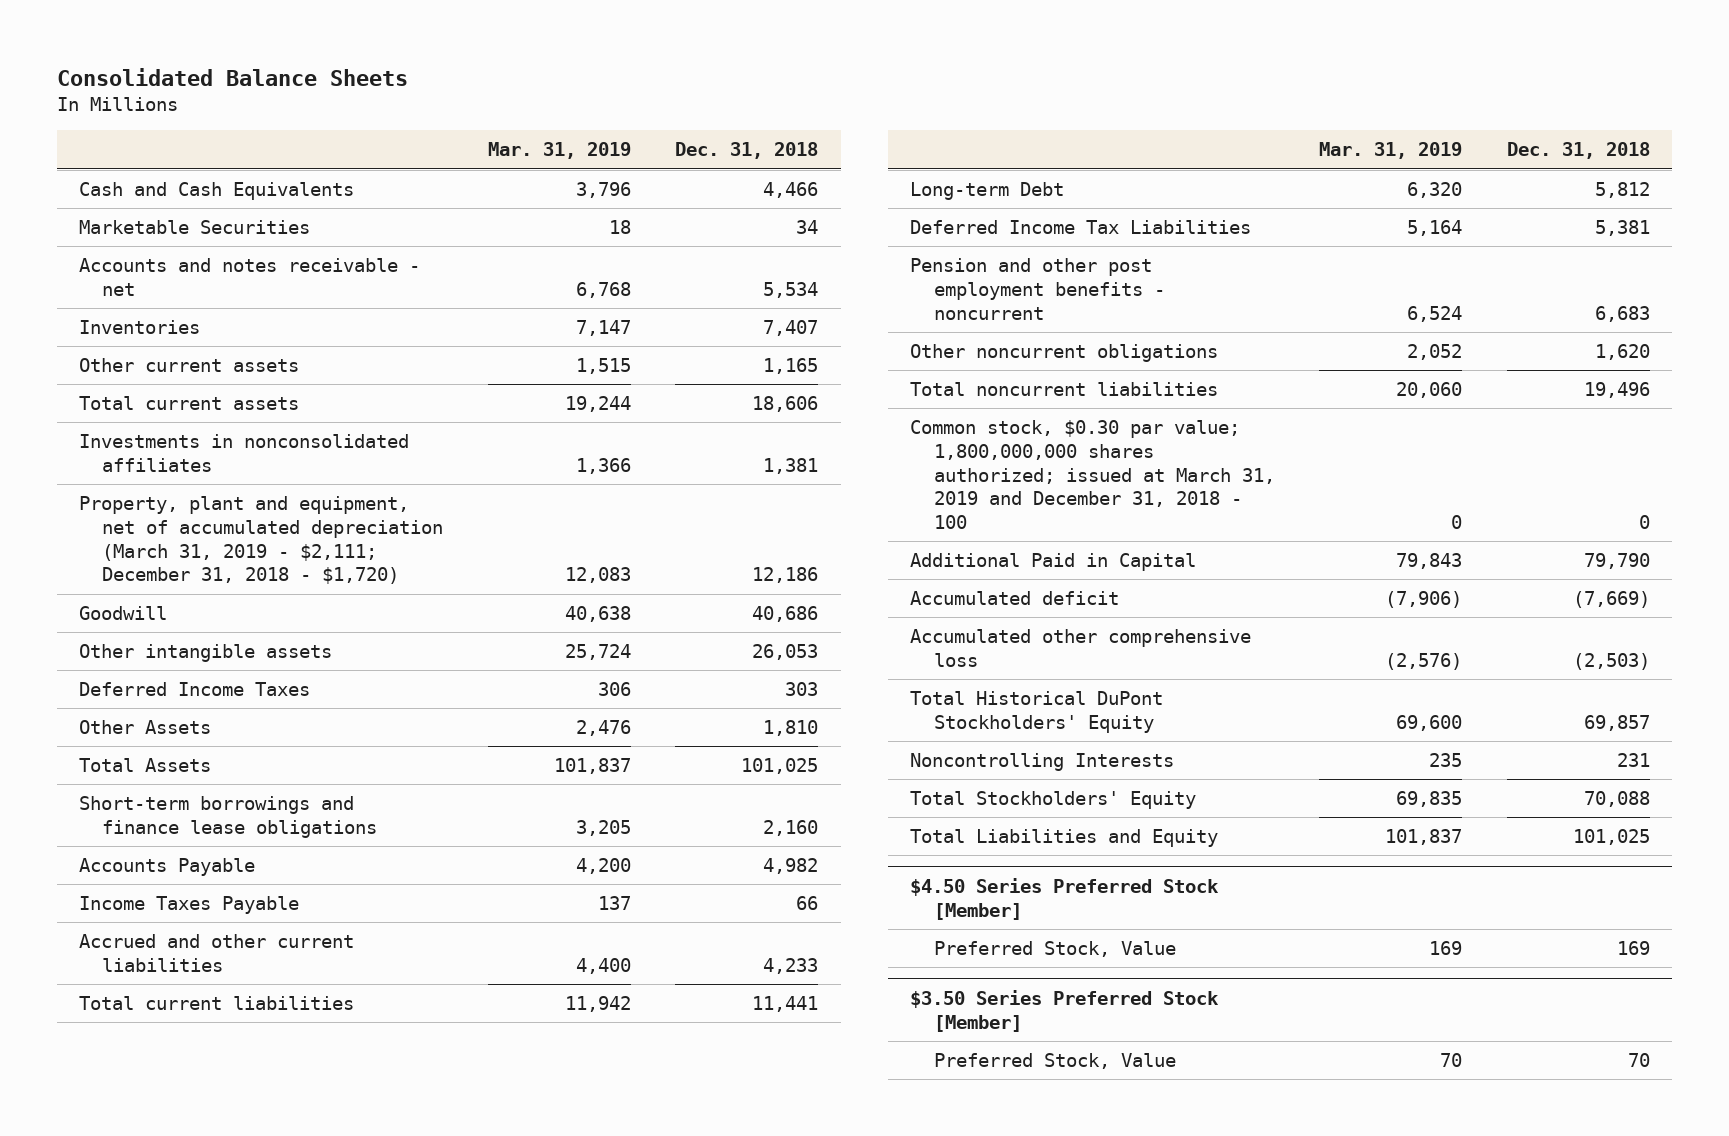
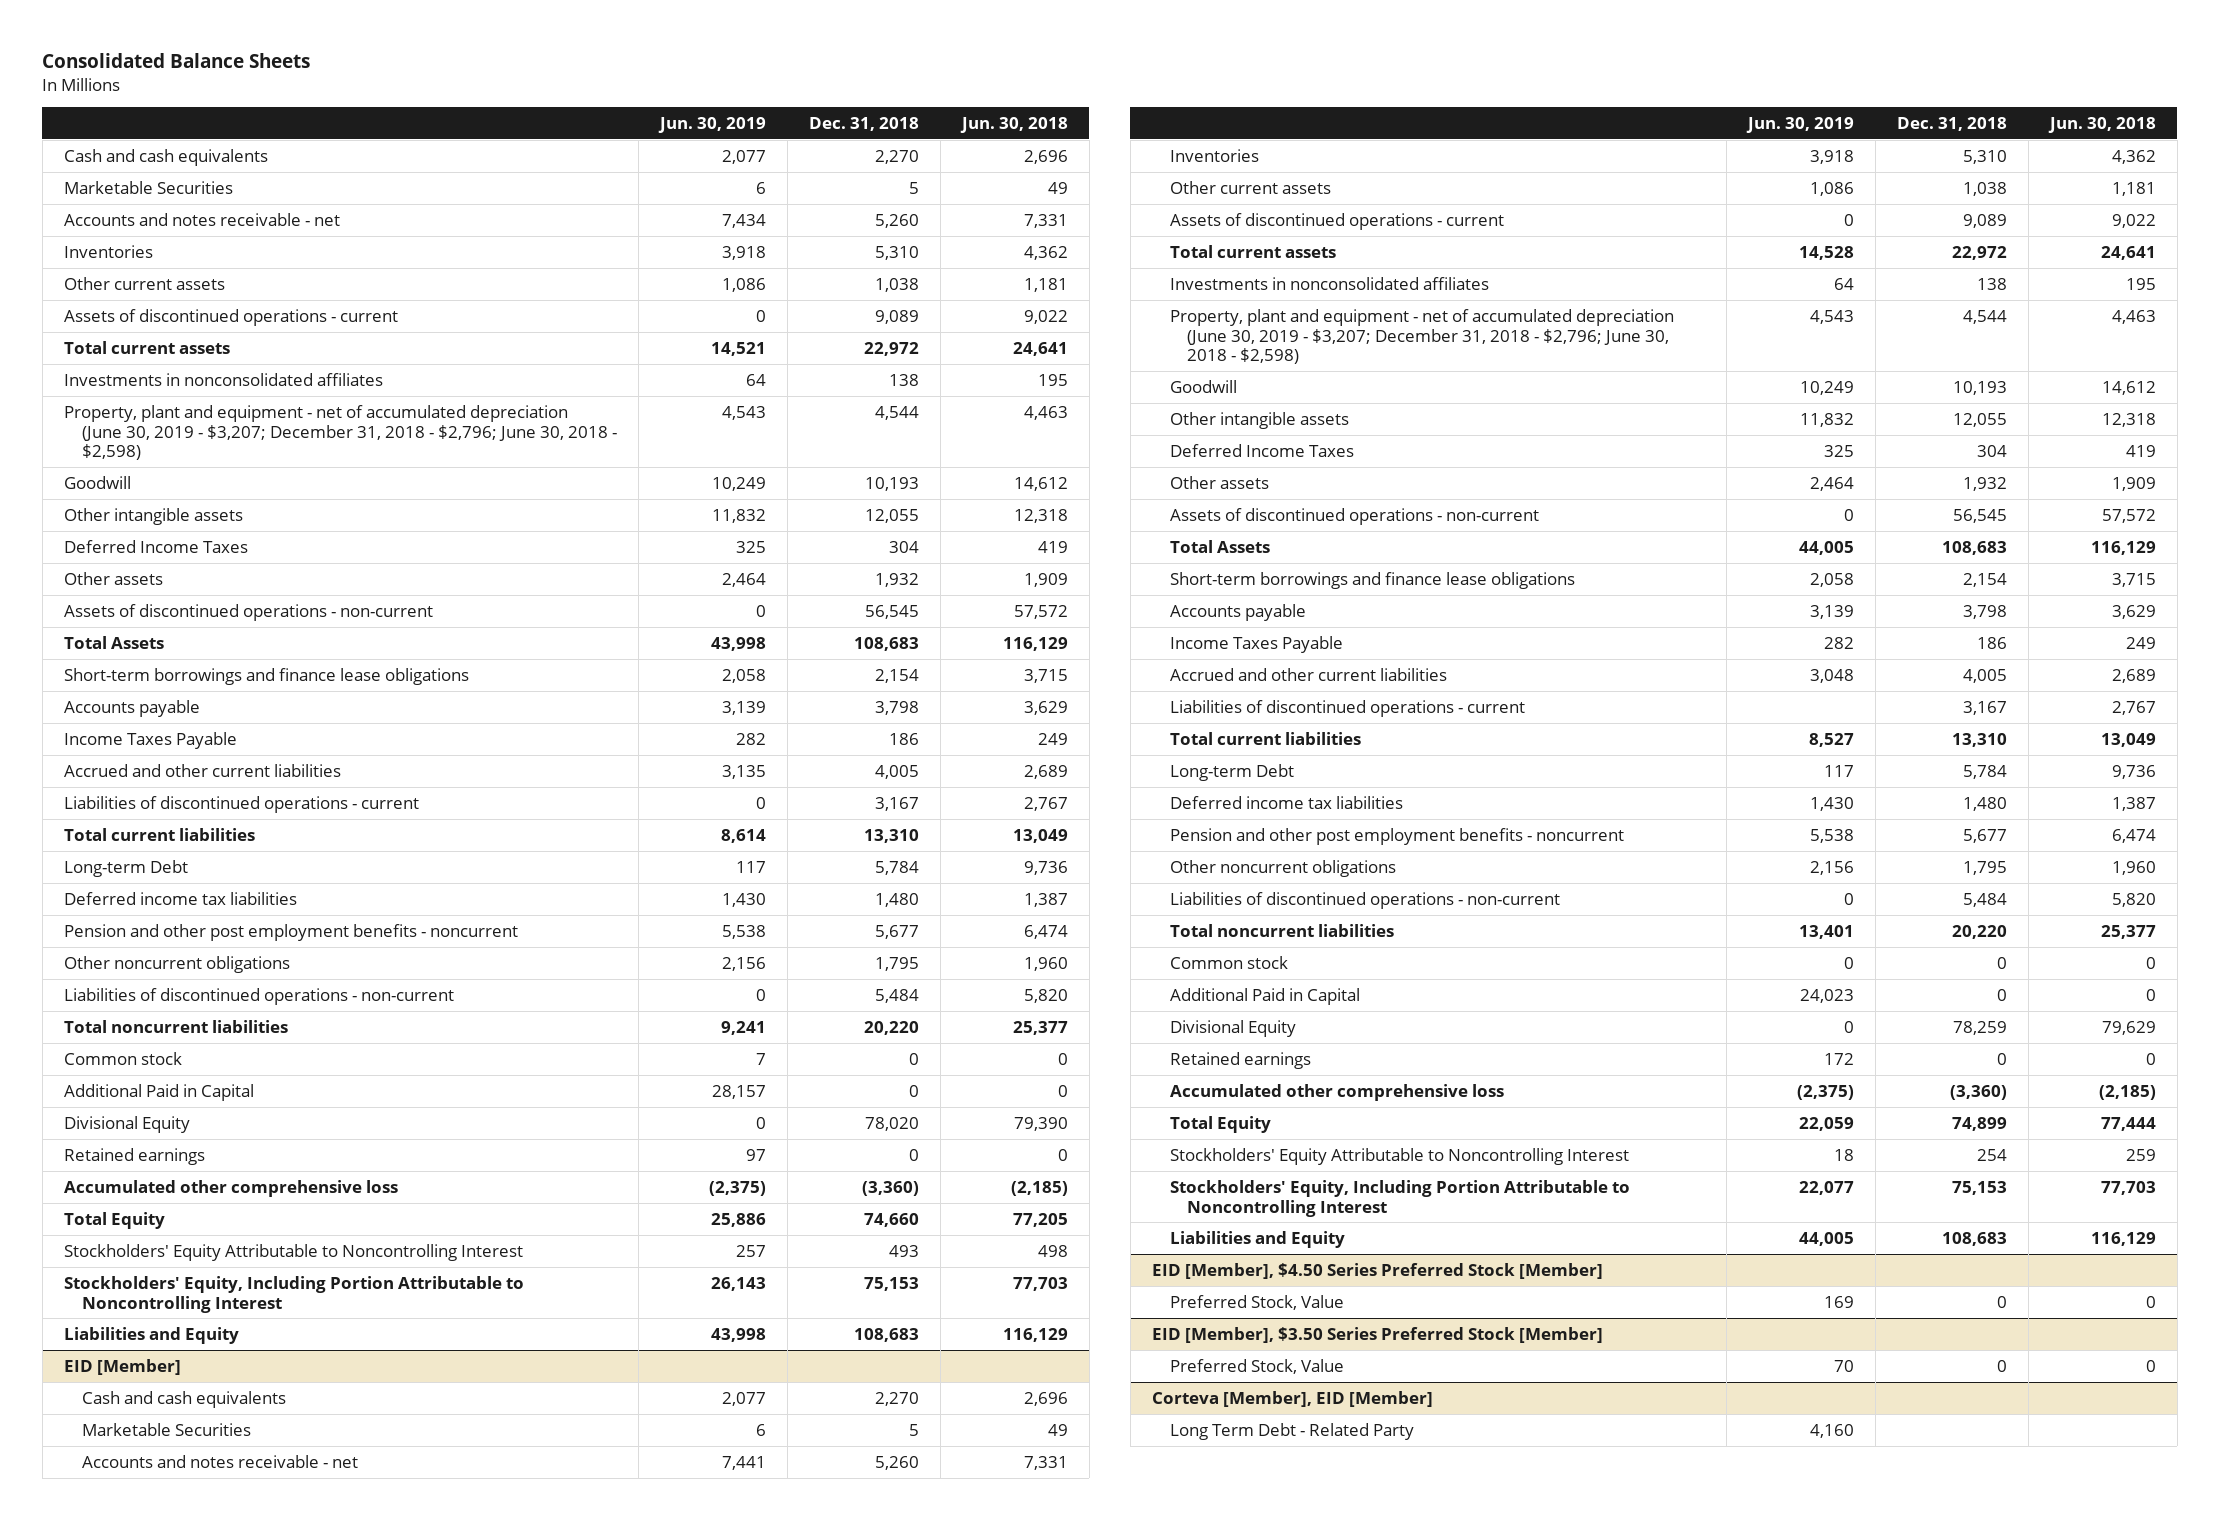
[487,142,631,160] Mar. 31, 2019 -> none
none -> [657,116,766,133] Jun. 30, 2019
none -> [959,116,1068,133] Jun. 30, 2018
[910,591,1120,606] Accumulated deficit -> none
[78,182,354,201] Cash and Cash Equivalents -> [63,148,268,166] Cash and cash equivalents
[763,182,819,199] 4,466 -> [874,149,919,164] 2,270
[796,220,819,235] 34 -> [908,181,919,194] 5
[763,281,819,298] 5,534 -> [874,213,919,228] 5,260
[763,320,819,337] 7,407 -> [874,245,919,260] 5,310
[763,358,819,375] 1,165 -> [874,277,919,292] 1,038
none -> [63,308,398,326] Assets of discontinued operations - current
[752,396,819,413] 18,606 -> [863,341,919,356] 22,972
[763,457,819,474] 1,381 -> [888,373,919,386] 138
[78,496,444,585] Property, plant and equipment, net of accumulated depreciation (March 31, 2019 - $2,111; December 31, 2018 - $1,720) -> [63,404,617,461] Property, plant and equipment - net of accumulated depreciation (June 30, 2019 - $3,207; December 31, 2018 - $2,796; June 30, 2018 - $2,598)
[752,567,819,584] 12,186 -> [874,405,919,420] 4,544
[752,606,819,623] 40,686 -> [864,476,919,491] 10,193
[752,644,819,661] 26,053 -> [864,508,919,523] 12,055
[785,682,819,697] 303 -> [888,540,919,553] 304
[78,720,211,735] Other Assets -> [63,571,163,585] Other assets
[763,720,819,737] 1,810 -> [874,572,919,587] 1,932
none -> [63,603,433,621] Assets of discontinued operations - non-current
[741,758,819,775] 101,025 -> [853,636,919,651] 108,683
[763,819,819,836] 2,160 -> [874,668,919,683] 2,154
[78,858,255,877] Accounts Payable -> [63,699,200,717] Accounts payable
[763,858,819,875] 4,982 -> [874,700,919,715] 3,798
[796,896,819,911] 66 -> [888,732,919,745] 186
[763,957,819,974] 4,233 -> [874,764,919,779] 4,005
none -> [63,795,419,813] Liabilities of discontinued operations - current
[752,996,819,1013] 11,441 -> [863,828,919,843] 13,310
[1594,182,1650,199] 5,812 -> [874,860,919,875] 5,784
[910,220,1252,235] Deferred Income Tax Liabilities -> [63,891,297,905] Deferred income tax liabilities
[1594,220,1650,237] 5,381 -> [874,892,919,907] 1,480
[1594,305,1650,322] 6,683 -> [874,924,919,939] 5,677
[1594,344,1650,361] 1,620 -> [874,956,919,971] 1,795
none -> [63,987,454,1005] Liabilities of discontinued operations - non-current
[1583,382,1650,399] 19,496 -> [863,1020,919,1035] 20,220
[910,420,1275,530] Common stock, $0.30 par value; 1,800,000,000 shares authorized; issued at March 31, 2019 and December 31, 2018 - 100 -> [63,1051,182,1065] Common stock
[1583,553,1650,570] 79,790 -> [908,1084,919,1097] 0
none -> [63,1115,190,1133] Divisional Equity
none -> [63,1147,205,1165] Retained earnings
[1572,652,1650,670] (2,503) -> [861,1180,919,1196] (3,360)
[910,691,1164,733] Total Historical DuPont Stockholders' Equity -> [63,1211,165,1229] Total Equity
[1583,714,1650,731] 69,857 -> [863,1212,919,1227] 74,660
[910,753,1175,772] Noncontrolling Interests -> [63,1243,523,1261] Stockholders' Equity Attributable to Noncontrolling Interest
[1616,753,1650,768] 231 -> [888,1244,919,1257] 493
[910,791,1197,810] Total Stockholders' Equity -> [63,1275,524,1313] Stockholders' Equity, Including Portion Attributable to Noncontrolling Interest
[1583,791,1650,808] 70,088 -> [863,1276,919,1291] 75,153
[910,829,1219,848] Total Liabilities and Equity -> [63,1326,239,1344] Liabilities and Equity
[1572,829,1650,846] 101,025 -> [853,1327,919,1342] 108,683
none -> [63,1358,181,1375] EID [Member]
none -> [81,1390,286,1408] Cash and cash equivalents
none -> [81,1422,251,1436] Marketable Securities
none -> [81,1454,358,1468] Accounts and notes receivable - net
none -> [1169,148,1259,162] Inventories
none -> [1169,180,1331,194] Other current assets
none -> [1169,212,1504,230] Assets of discontinued operations - current
none -> [1169,244,1336,258] Total current assets
none -> [1169,276,1489,290] Investments in nonconsolidated affiliates
none -> [1169,308,1674,365] Property, plant and equipment - net of accumulated depreciation (June 30, 2019 - $3,207; December 31, 2018 - $2,796; June 30, 2018 - $2,598)
none -> [1169,379,1237,393] Goodwill
none -> [1169,411,1349,429] Other intangible assets
none -> [1169,443,1354,457] Deferred Income Taxes
none -> [1169,475,1269,489] Other assets
none -> [1169,507,1539,525] Assets of discontinued operations - non-current
none -> [1169,539,1270,553] Total Assets
none -> [1169,571,1575,589] Short-term borrowings and finance lease obligations
none -> [1169,603,1306,621] Accounts payable
none -> [1169,635,1343,653] Income Taxes Payable
none -> [1169,667,1447,681] Accrued and other current liabilities
none -> [1169,699,1525,717] Liabilities of discontinued operations - current
none -> [1169,731,1361,745] Total current liabilities
none -> [1169,763,1294,781] Long-term Debt
none -> [1169,795,1403,809] Deferred income tax liabilities
none -> [1169,827,1624,845] Pension and other post employment benefits - noncurrent
none -> [1169,859,1396,877] Other noncurrent obligations
none -> [1169,891,1560,909] Liabilities of discontinued operations - non-current
none -> [1169,923,1394,937] Total noncurrent liabilities
none -> [1169,955,1288,969] Common stock
none -> [1169,987,1360,1005] Additional Paid in Capital
none -> [1169,1019,1296,1037] Divisional Equity
none -> [1169,1051,1311,1069] Retained earnings
none -> [1169,1083,1504,1101] Accumulated other comprehensive loss
none -> [1169,1115,1271,1133] Total Equity
none -> [1169,1147,1629,1165] Stockholders' Equity Attributable to Noncontrolling Interest
none -> [1169,1179,1630,1217] Stockholders' Equity, Including Portion Attributable to Noncontrolling Interest
none -> [1169,1230,1345,1248] Liabilities and Equity
[910,877,1220,920] $4.50 Series Preferred Stock [Member] -> [1151,1262,1603,1279] EID [Member], $4.50 Series Preferred Stock [Member]
[1616,941,1650,956] 169 -> [1996,1295,2007,1308] 0
[910,989,1220,1032] $3.50 Series Preferred Stock [Member] -> [1151,1326,1603,1343] EID [Member], $3.50 Series Preferred Stock [Member]
[1627,1053,1650,1068] 70 -> [1996,1359,2007,1372] 0
none -> [1151,1390,1433,1407] Corteva [Member], EID [Member]
none -> [1169,1422,1414,1440] Long Term Debt - Related Party

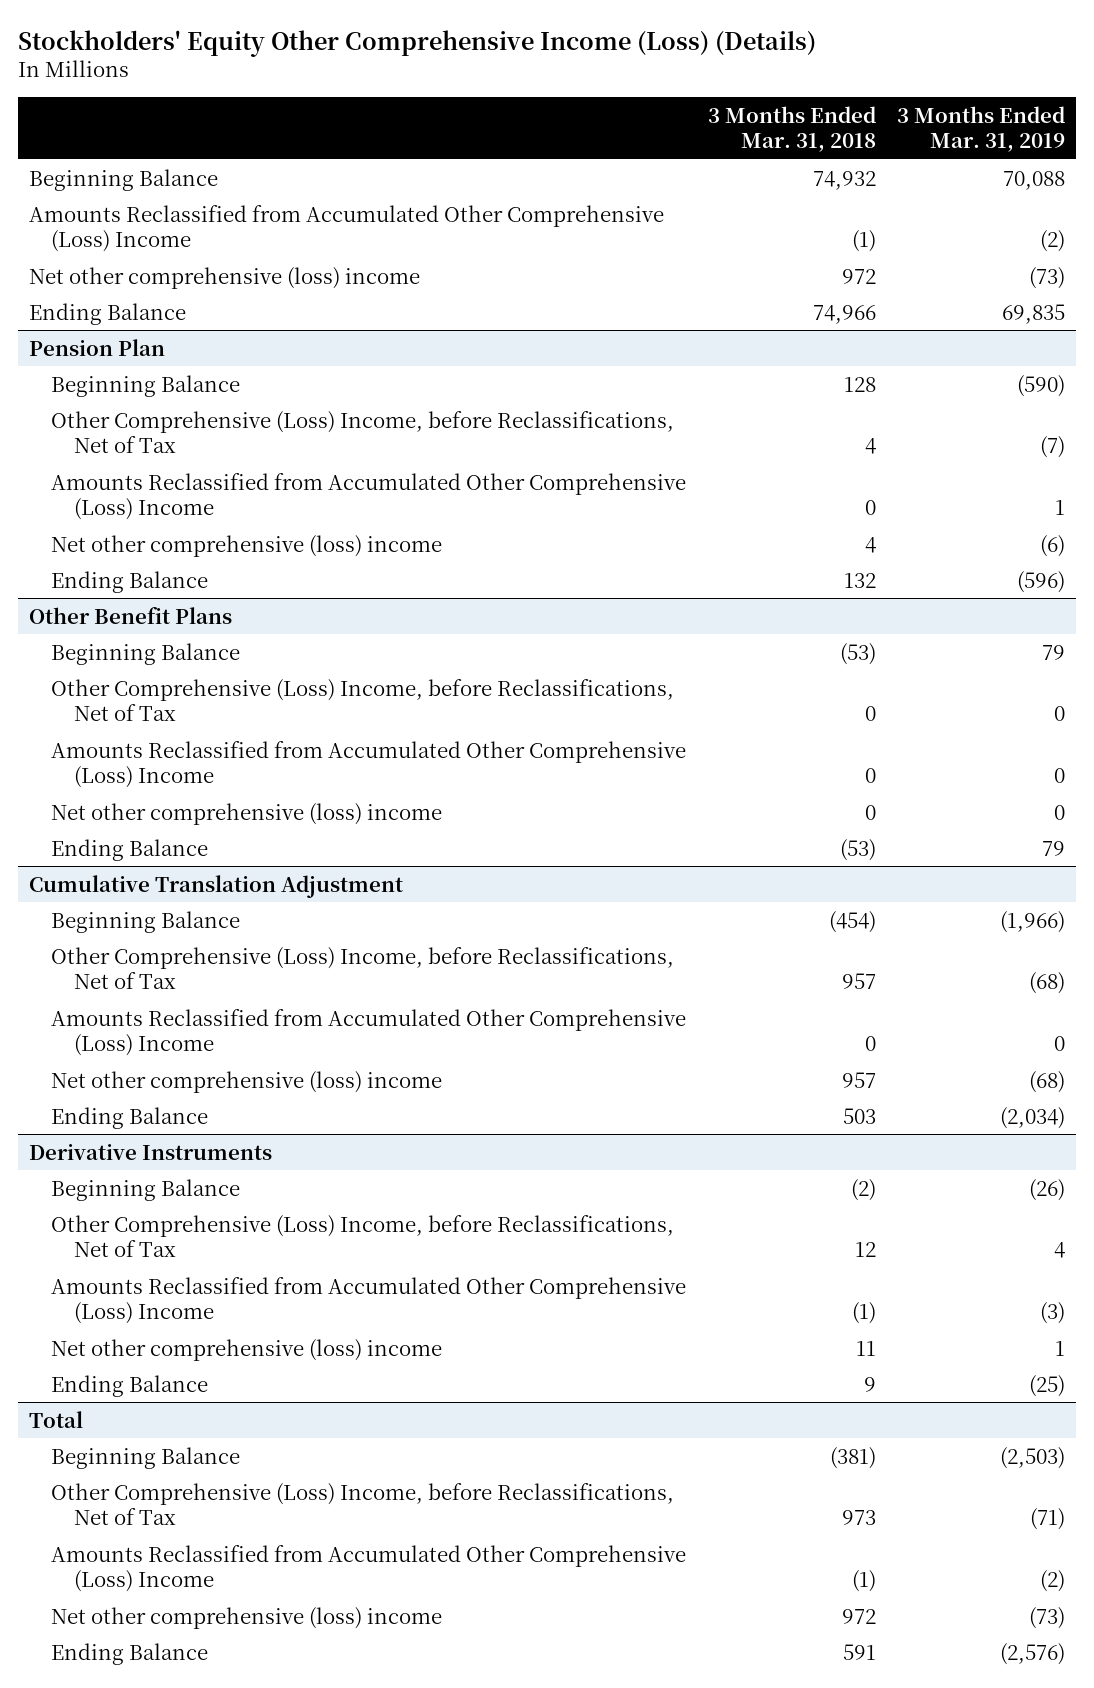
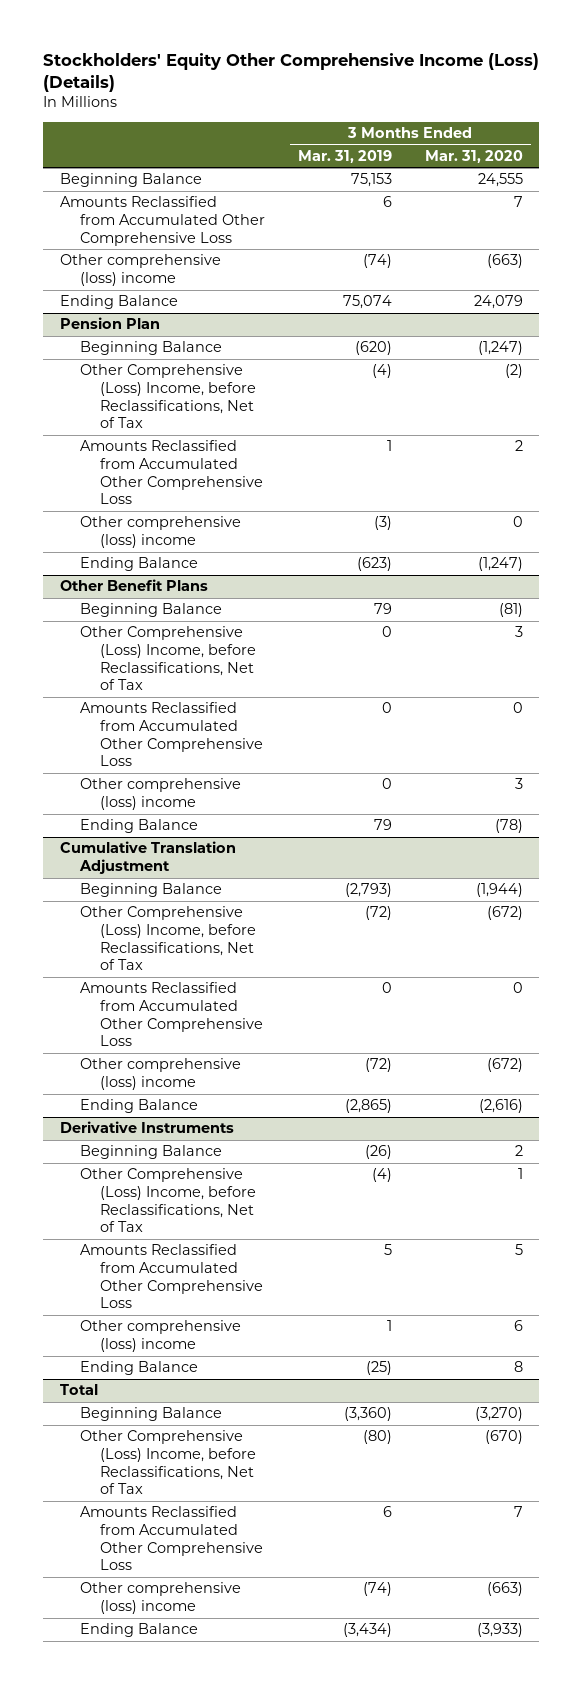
[707,105,876,153] 3 Months Ended Mar. 31, 2018 -> none
none -> [424,149,523,163] Mar. 31, 2020
[1003,170,1066,190] 70,088 -> [351,173,393,188] 75,153
[28,204,664,252] Amounts Reclassified from Accumulated Other Comprehensive (Loss) Income -> [59,196,266,246] Amounts Reclassified from Accumulated Other Comprehensive Loss
[1040,229,1066,252] (2) -> [383,196,393,208] 6
[28,266,420,289] Net other comprehensive (loss) income -> [59,254,221,287] Other comprehensive (loss) income
[1029,266,1066,289] (73) -> [363,254,393,269] (74)
[1002,303,1066,324] 69,835 -> [343,295,393,310] 75,074
[1017,374,1066,397] (590) -> [355,341,393,356] (620)
[1040,435,1066,458] (7) -> [372,364,393,379] (4)
[51,472,687,520] Amounts Reclassified from Accumulated Other Comprehensive (Loss) Income -> [80,440,264,505] Amounts Reclassified from Accumulated Other Comprehensive Loss
[51,534,443,557] Net other comprehensive (loss) income -> [80,516,242,549] Other comprehensive (loss) income
[1040,534,1066,557] (6) -> [374,516,393,531] (3)
[1017,570,1066,593] (596) -> [357,557,393,572] (623)
[51,740,687,788] Amounts Reclassified from Accumulated Other Comprehensive (Loss) Income -> [80,702,264,767] Amounts Reclassified from Accumulated Other Comprehensive Loss
[51,802,443,825] Net other comprehensive (loss) income -> [80,778,242,811] Other comprehensive (loss) income
[1000,910,1066,933] (1,966) -> [345,883,393,898] (2,793)
[1029,971,1066,994] (68) -> [365,906,393,921] (72)
[51,1008,687,1056] Amounts Reclassified from Accumulated Other Comprehensive (Loss) Income -> [80,982,264,1047] Amounts Reclassified from Accumulated Other Comprehensive Loss
[51,1070,443,1093] Net other comprehensive (loss) income -> [80,1058,242,1091] Other comprehensive (loss) income
[1029,1070,1066,1093] (68) -> [365,1058,393,1073] (72)
[1000,1106,1066,1129] (2,034) -> [345,1099,393,1114] (2,865)
[1054,1241,1066,1258] 4 -> [372,1168,393,1183] (4)
[51,1276,687,1324] Amounts Reclassified from Accumulated Other Comprehensive (Loss) Income -> [80,1244,264,1309] Amounts Reclassified from Accumulated Other Comprehensive Loss
[1040,1301,1066,1324] (3) -> [384,1244,393,1256] 5
[51,1338,443,1361] Net other comprehensive (loss) income -> [80,1320,242,1353] Other comprehensive (loss) income
[1000,1446,1066,1469] (2,503) -> [344,1407,393,1422] (3,360)
[1030,1507,1066,1530] (71) -> [363,1430,393,1445] (80)
[51,1544,687,1592] Amounts Reclassified from Accumulated Other Comprehensive (Loss) Income -> [80,1506,264,1571] Amounts Reclassified from Accumulated Other Comprehensive Loss
[1040,1569,1066,1592] (2) -> [383,1506,393,1518] 6
[51,1606,443,1629] Net other comprehensive (loss) income -> [80,1582,242,1615] Other comprehensive (loss) income
[1029,1606,1066,1629] (73) -> [363,1582,393,1597] (74)
[1000,1642,1066,1665] (2,576) -> [343,1623,393,1638] (3,434)

